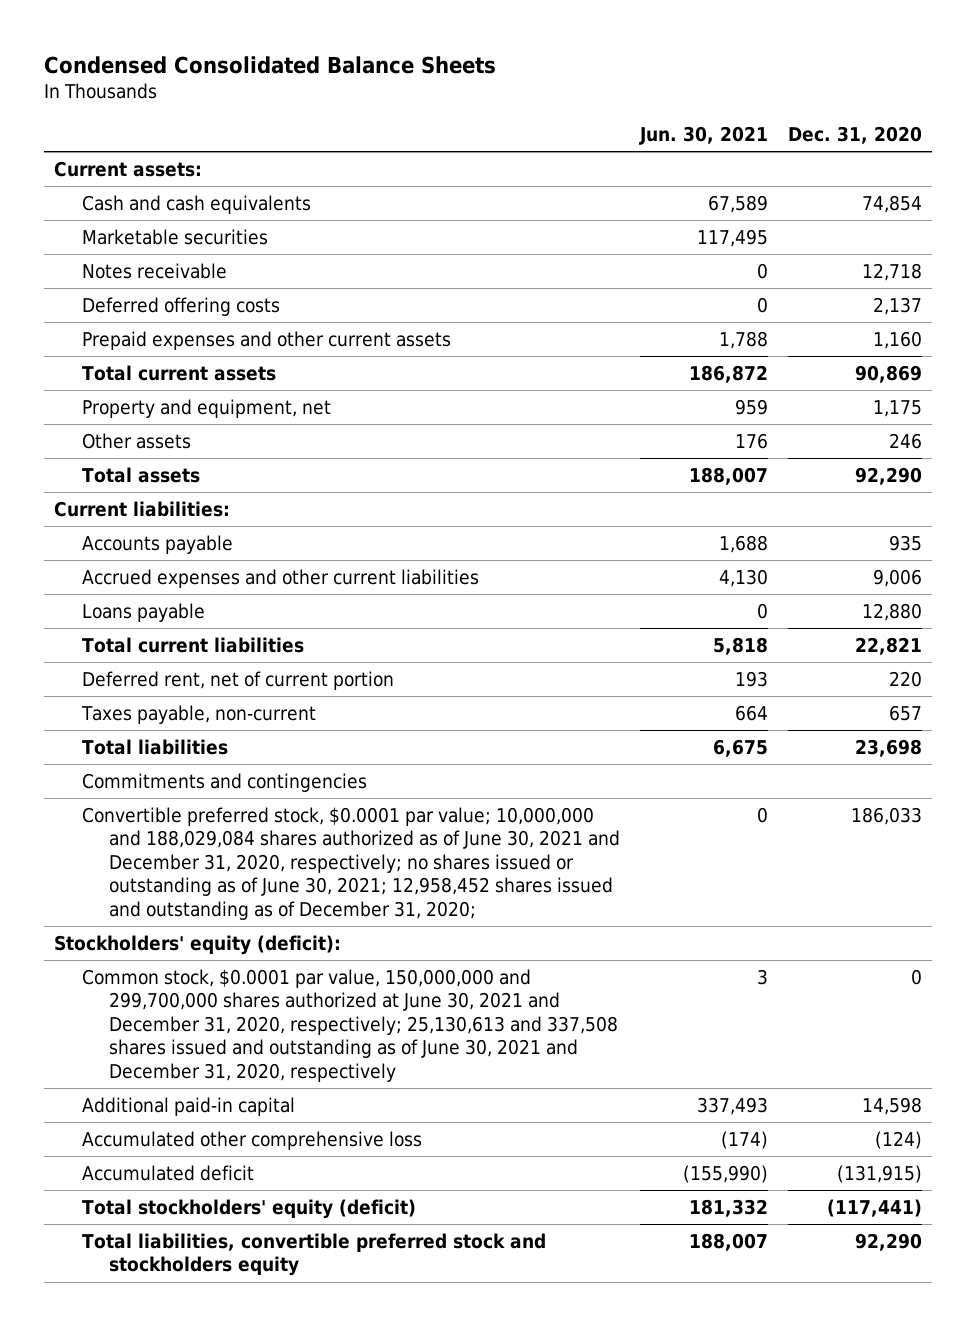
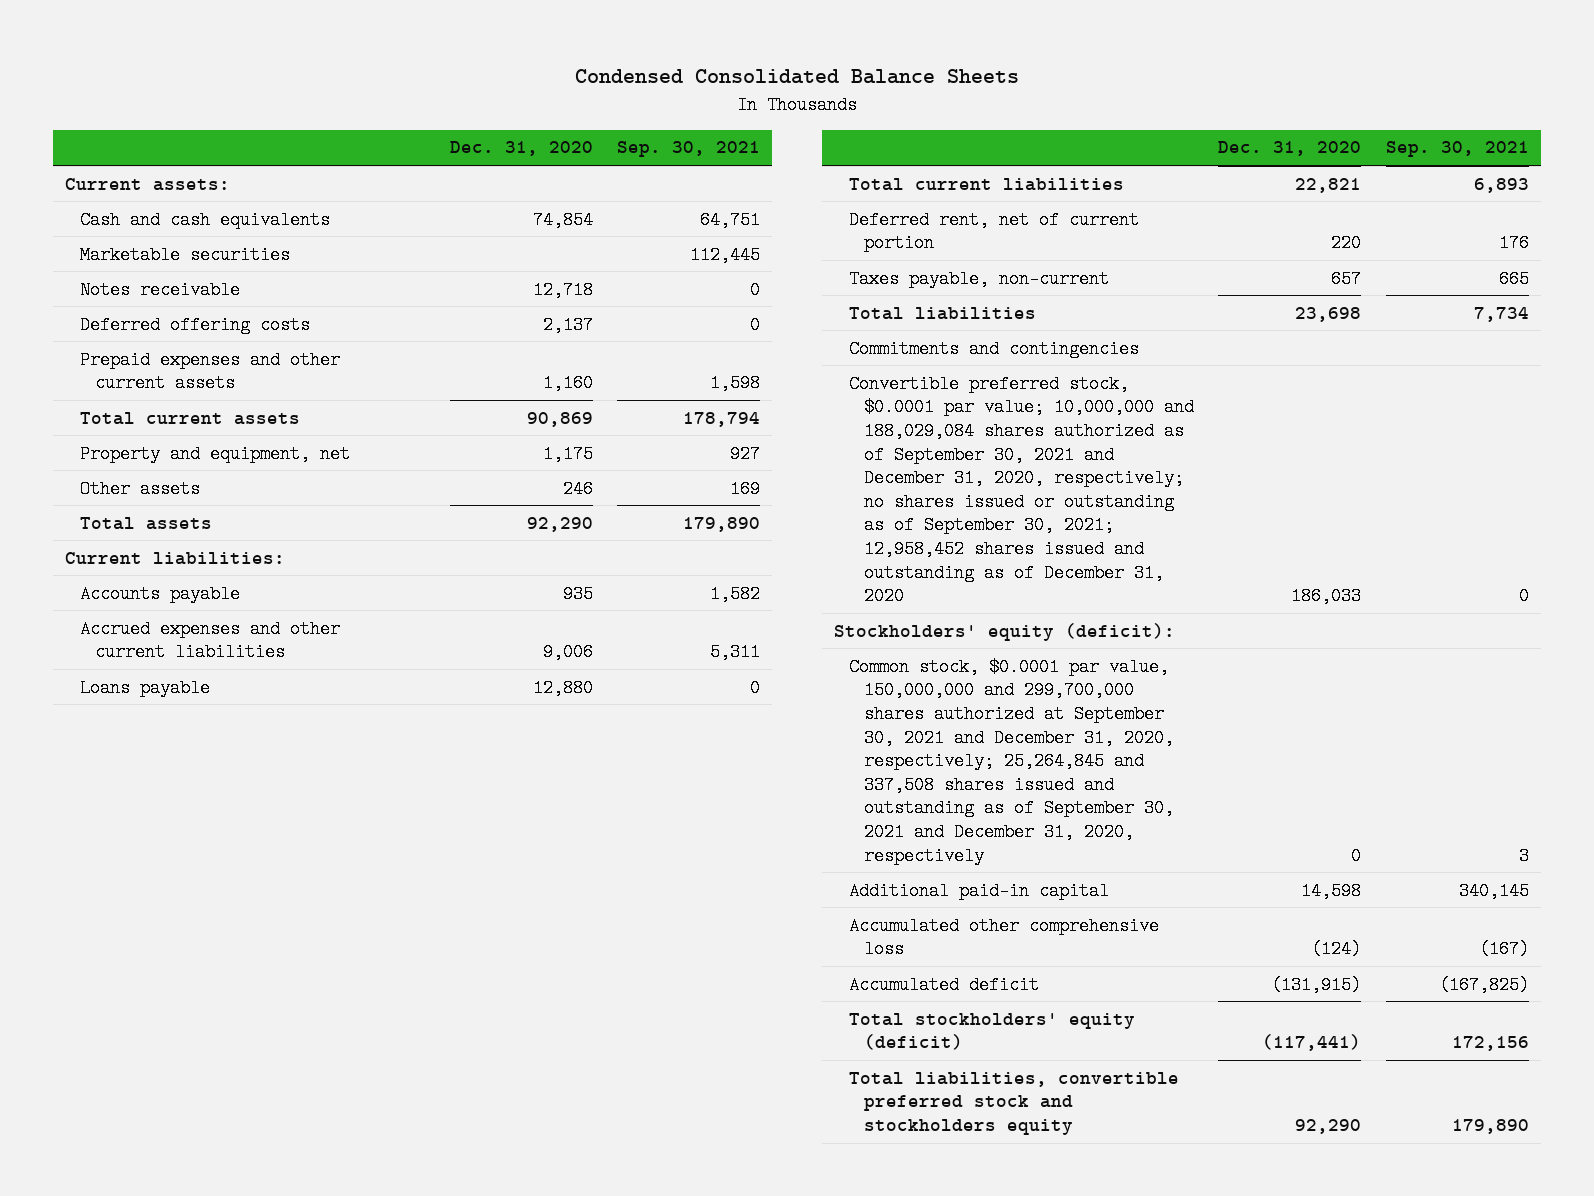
[638,125,768,145] Jun. 30, 2021 -> none
none -> [617,141,761,158] Sep. 30, 2021
[81,806,620,921] Convertible preferred stock, $0.0001 par value; 10,000,000 and 188,029,084 shares authorized as of June 30, 2021 and December 31, 2020, respectively; no shares issued or outstanding as of June 30, 2021; 12,958,452 shares issued and outstanding as of December 31, 2020; -> [848,374,1194,606] Convertible preferred stock, $0.0001 par value; 10,000,000 and 188,029,084 shares authorized as of September 30, 2021 and December 31, 2020, respectively; no shares issued or outstanding as of September 30, 2021; 12,958,452 shares issued and outstanding as of December 31, 2020
[81,968,618,1083] Common stock, $0.0001 par value, 150,000,000 and 299,700,000 shares authorized at June 30, 2021 and December 31, 2020, respectively; 25,130,613 and 337,508 shares issued and outstanding as of June 30, 2021 and December 31, 2020, respectively -> [848,657,1174,865] Common stock, $0.0001 par value, 150,000,000 and 299,700,000 shares authorized at September 30, 2021 and December 31, 2020, respectively; 25,264,845 and 337,508 shares issued and outstanding as of September 30, 2021 and December 31, 2020, respectively

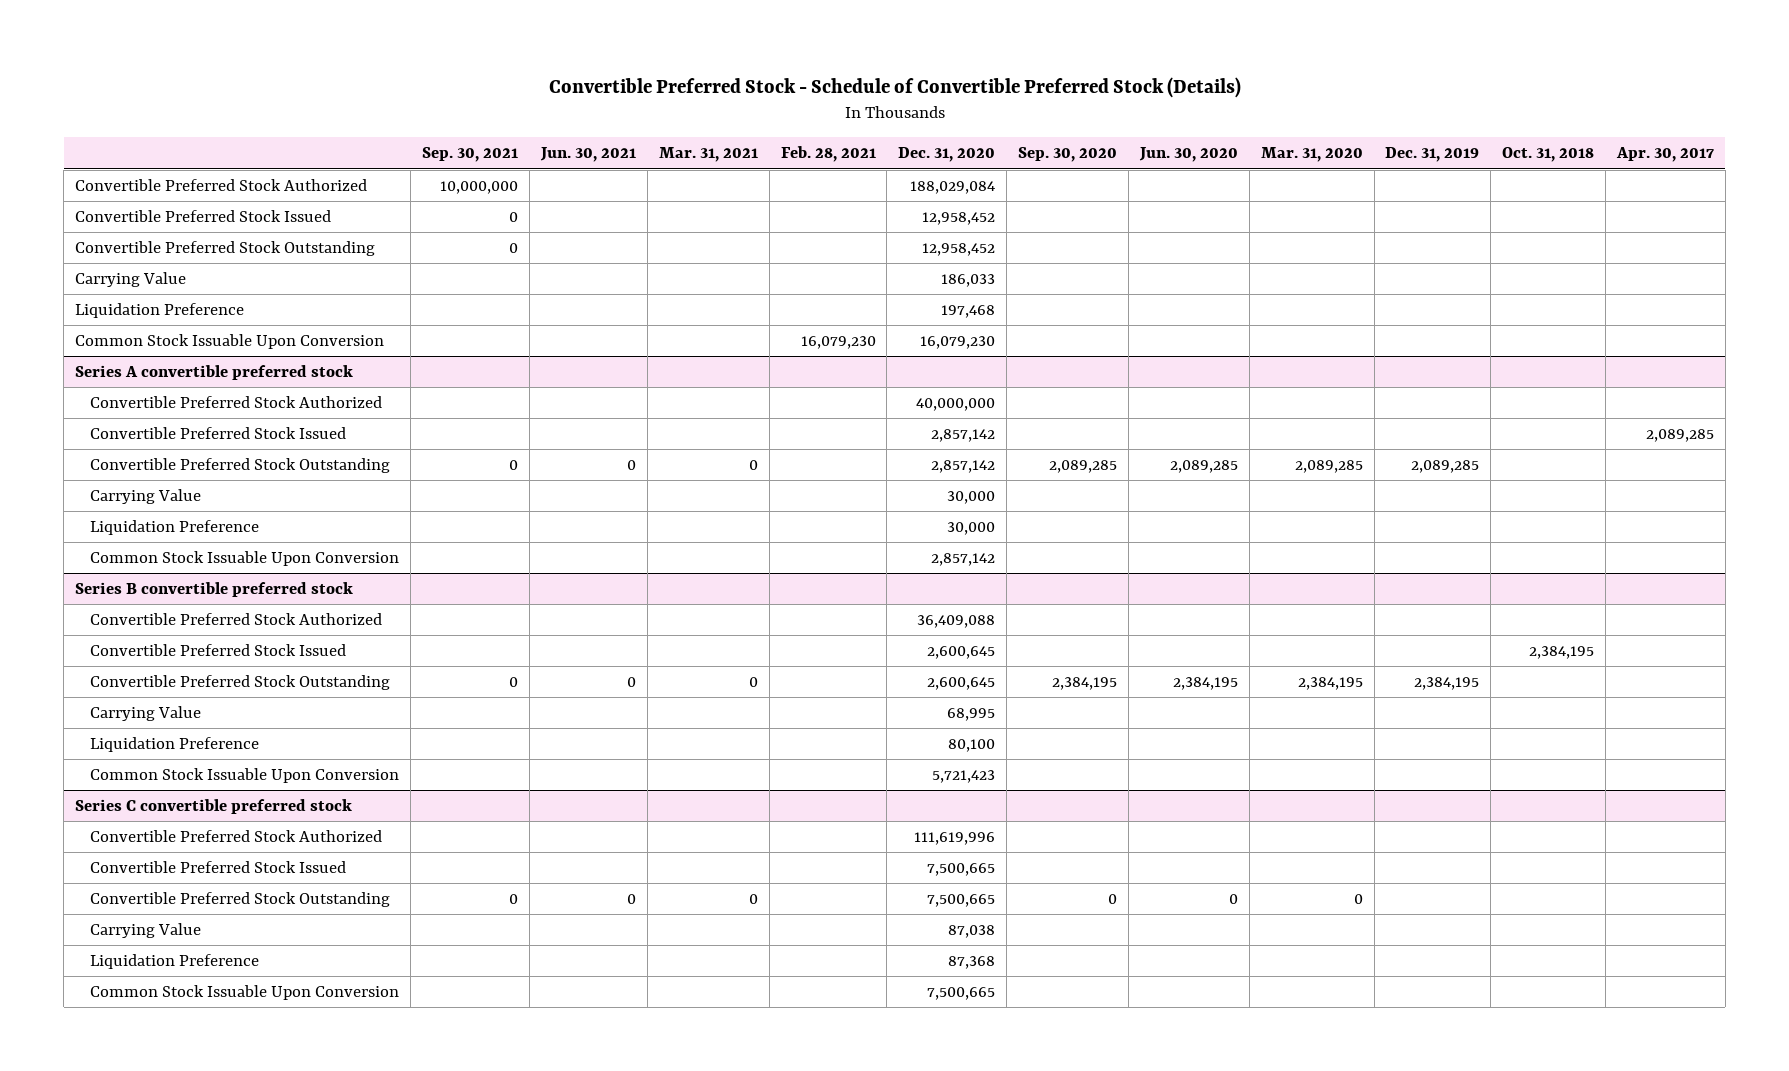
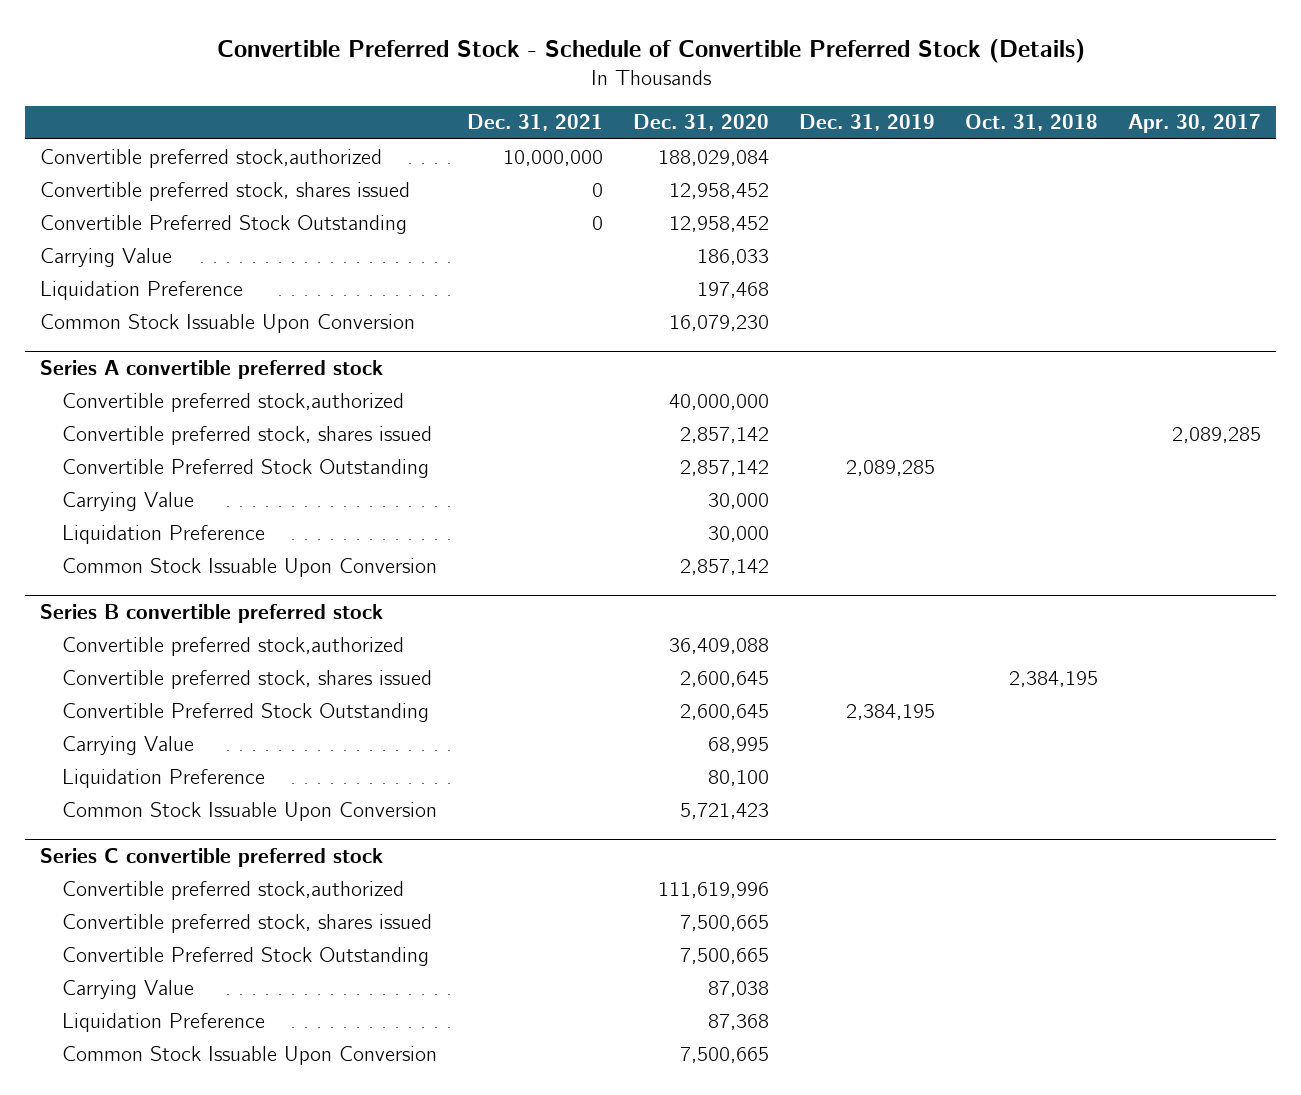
[422,147,519,163] Sep. 30, 2021 -> none
[540,147,637,163] Jun. 30, 2021 -> none
[658,147,758,163] Mar. 31, 2021 -> none
[780,146,876,163] Feb. 28, 2021 -> none
[1018,147,1118,163] Sep. 30, 2020 -> none
[1138,147,1238,163] Jun. 30, 2020 -> none
[1260,147,1363,163] Mar. 31, 2020 -> none
none -> [466,114,603,132] Dec. 31, 2021
[75,179,368,192] Convertible Preferred Stock Authorized -> [40,148,383,168] Convertible preferred stock,authorized
[75,210,332,223] Convertible Preferred Stock Issued -> [40,181,411,201] Convertible preferred stock, shares issued
[90,396,383,409] Convertible Preferred Stock Authorized -> [61,392,404,412] Convertible preferred stock,authorized
[90,427,347,440] Convertible Preferred Stock Issued -> [61,425,432,445] Convertible preferred stock, shares issued
[90,613,383,626] Convertible Preferred Stock Authorized -> [61,636,404,656] Convertible preferred stock,authorized
[90,644,347,657] Convertible Preferred Stock Issued -> [61,669,432,689] Convertible preferred stock, shares issued
[90,830,383,843] Convertible Preferred Stock Authorized -> [61,880,404,900] Convertible preferred stock,authorized
[90,861,347,874] Convertible Preferred Stock Issued -> [61,913,432,933] Convertible preferred stock, shares issued

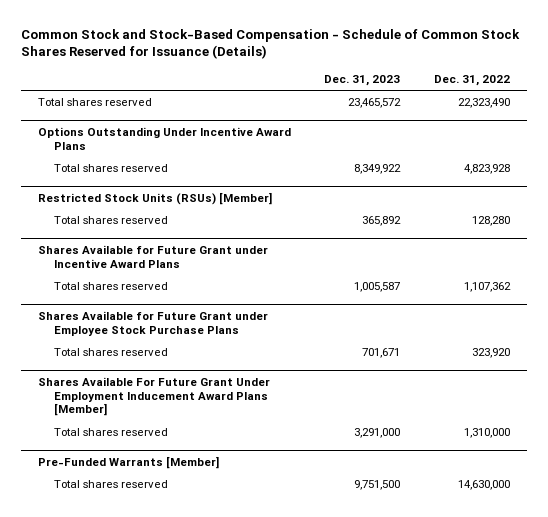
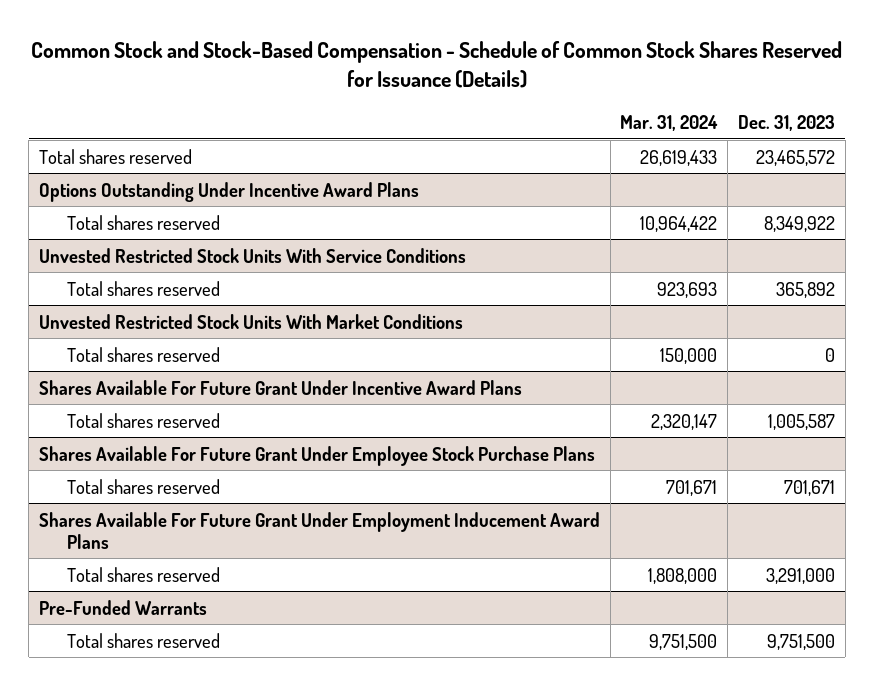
[433,74,510,86] Dec. 31, 2022 -> none
none -> [620,114,719,131] Mar. 31, 2024
[38,192,273,206] Restricted Stock Units (RSUs) [Member] -> none
none -> [38,247,466,263] Unvested Restricted Stock Units With Service Conditions
none -> [38,313,463,329] Unvested Restricted Stock Units With Market Conditions
none -> [66,346,220,362] Total shares reserved
[38,245,269,268] Shares Available for Future Grant under Incentive Award Plans -> [38,379,522,395] Shares Available For Future Grant Under Incentive Award Plans
[38,311,269,336] Shares Available for Future Grant under Employee Stock Purchase Plans -> [38,445,595,466] Shares Available For Future Grant Under Employee Stock Purchase Plans
[38,377,271,417] Shares Available For Future Grant Under Employment Inducement Award Plans [Member] -> [38,511,600,549] Shares Available For Future Grant Under Employment Inducement Award Plans
[38,456,220,470] Pre-Funded Warrants [Member] -> [38,599,207,615] Pre-Funded Warrants

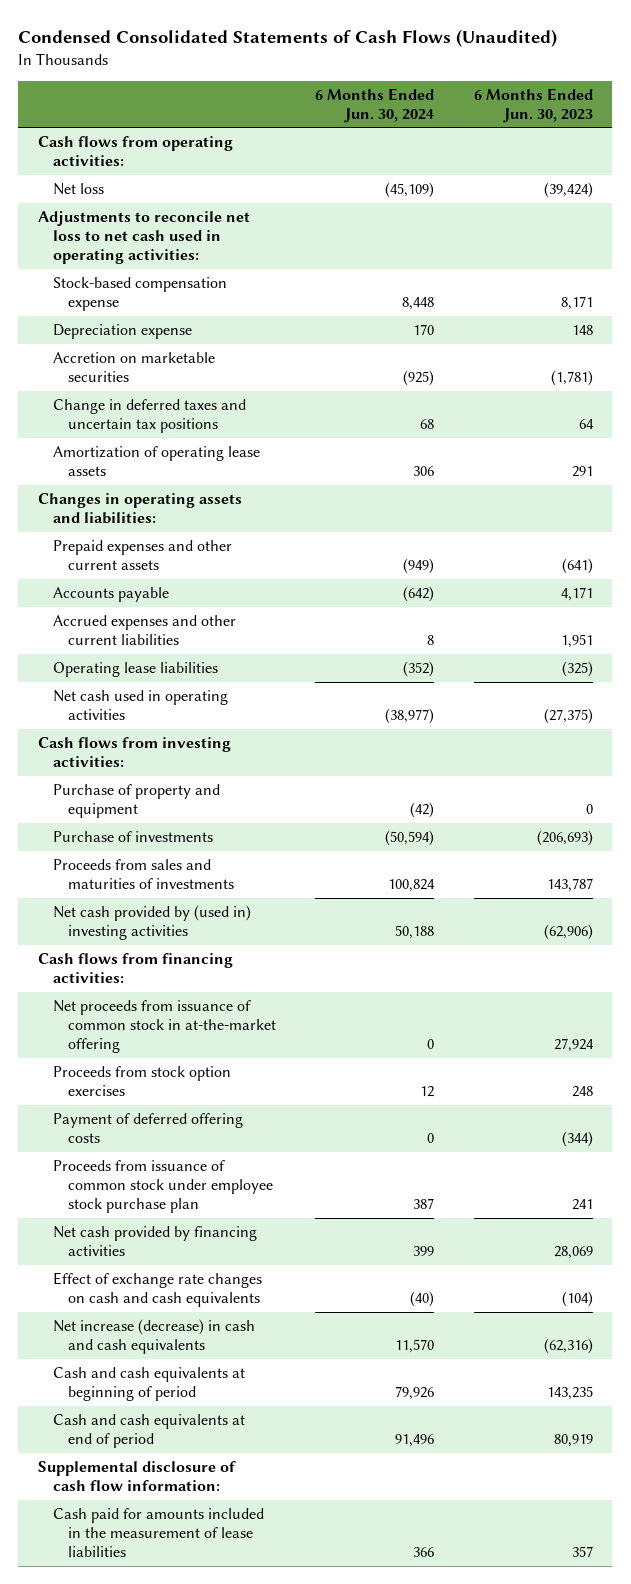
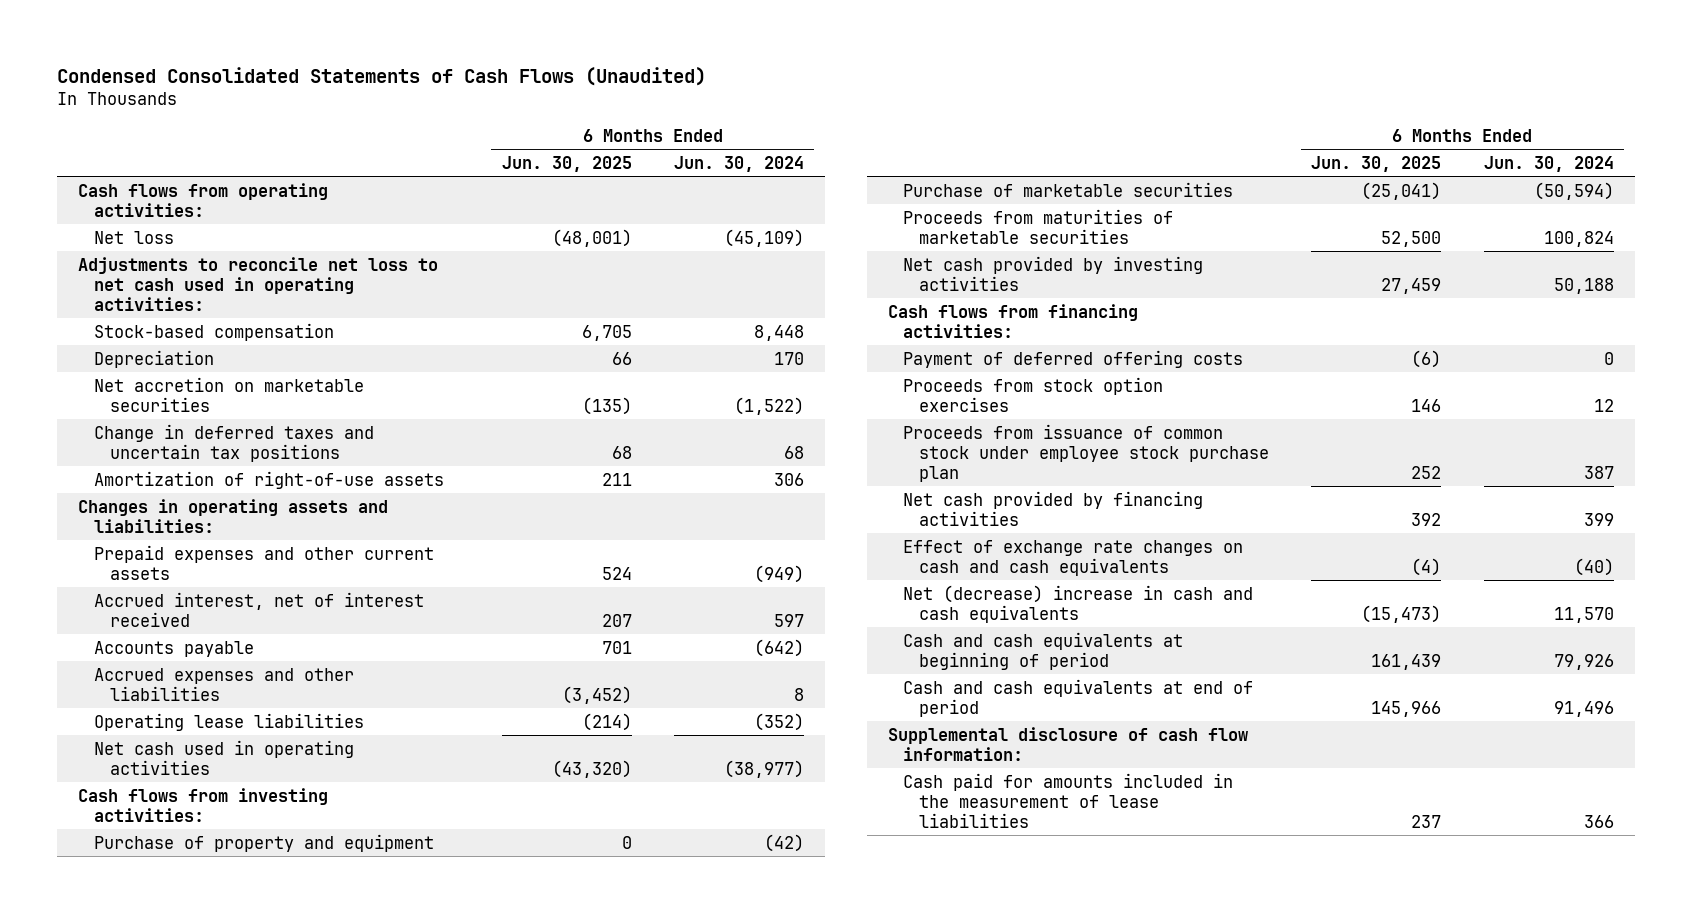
[473,87,593,123] 6 Months Ended Jun. 30, 2023 -> none
none -> [501,155,632,172] Jun. 30, 2025
[53,277,228,311] Stock-based compensation expense -> [93,322,334,341] Stock-based compensation
[53,324,193,340] Depreciation expense -> [93,349,214,368] Depreciation
[53,352,216,382] Accretion on marketable securities -> [93,376,364,412] Net accretion on marketable securities
[403,369,435,386] (925) -> [733,396,804,415] (1,522)
[53,446,261,476] Amortization of operating lease assets -> [93,470,444,489] Amortization of right-of-use assets
none -> [93,591,424,627] Accrued interest, net of interest received
[53,615,237,645] Accrued expenses and other current liabilities -> [93,667,354,701] Accrued expenses and other liabilities
[53,831,214,843] Purchase of investments -> [903,181,1234,197] Purchase of marketable securities
[53,859,234,889] Proceeds from sales and maturities of investments -> [903,208,1174,244] Proceeds from maturities of marketable securities
[53,905,252,940] Net cash provided by (used in) investing activities -> [903,255,1204,291] Net cash provided by investing activities
[53,1000,276,1053] Net proceeds from issuance of common stock in at-the-market offering -> none
[53,1066,232,1096] Proceeds from stock option exercises -> [903,376,1164,412] Proceeds from stock option exercises
[53,1319,256,1354] Net increase (decrease) in cash and cash equivalents -> [903,584,1254,623] Net (decrease) increase in cash and cash equivalents

